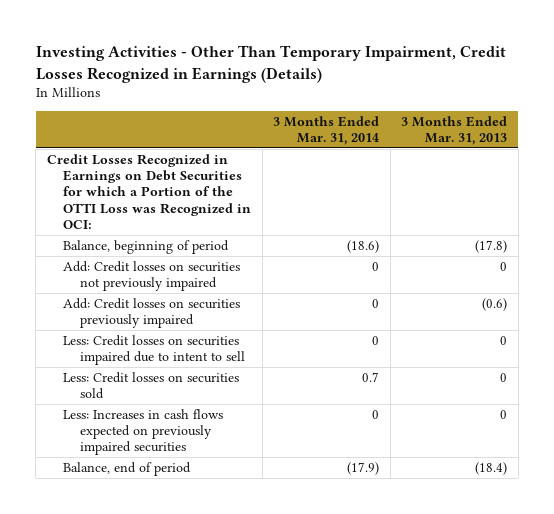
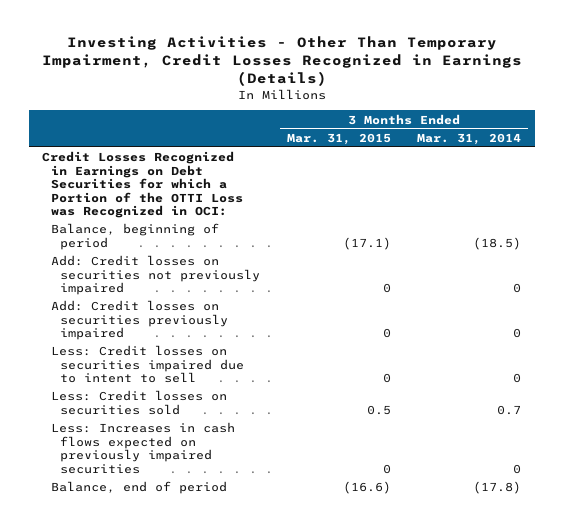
[401,115,508,145] 3 Months Ended Mar. 31, 2013 -> none
none -> [286,132,391,145] Mar. 31, 2015
[347,239,380,253] (18.6) -> [473,236,522,250] (18.5)
[347,461,380,475] (17.9) -> [473,481,522,495] (17.8)

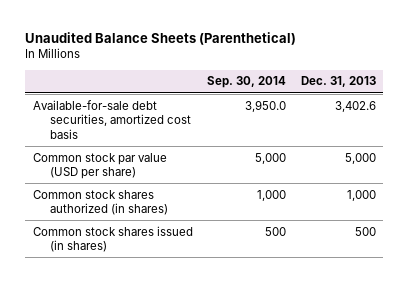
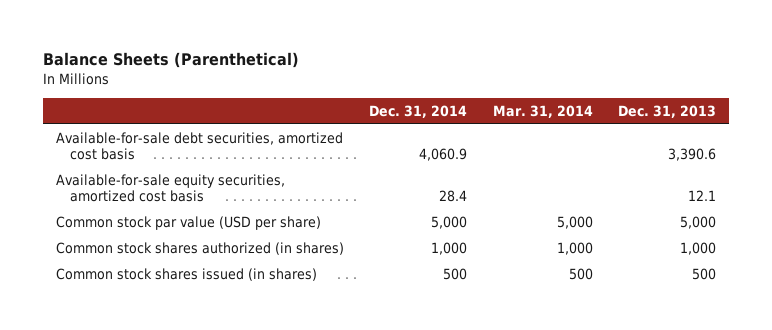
[25,32,297,46] Unaudited Balance Sheets (Parenthetical) -> [43,51,300,68] Balance Sheets (Parenthetical)
[207,76,287,89] Sep. 30, 2014 -> none
none -> [369,104,468,118] Dec. 31, 2014
none -> [492,104,593,118] Mar. 31, 2014
[334,100,376,112] 3,402.6 -> [667,148,716,162] 3,390.6
none -> [55,174,285,203] Available-for-sale equity securities, amortized cost basis

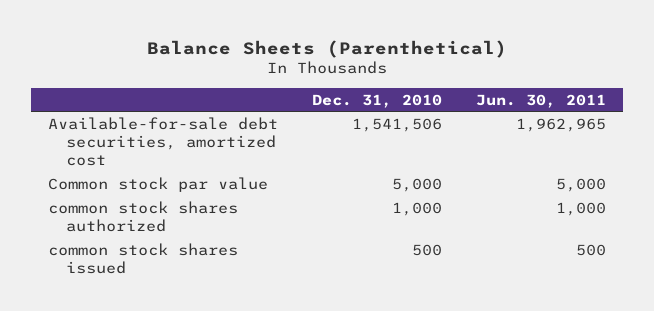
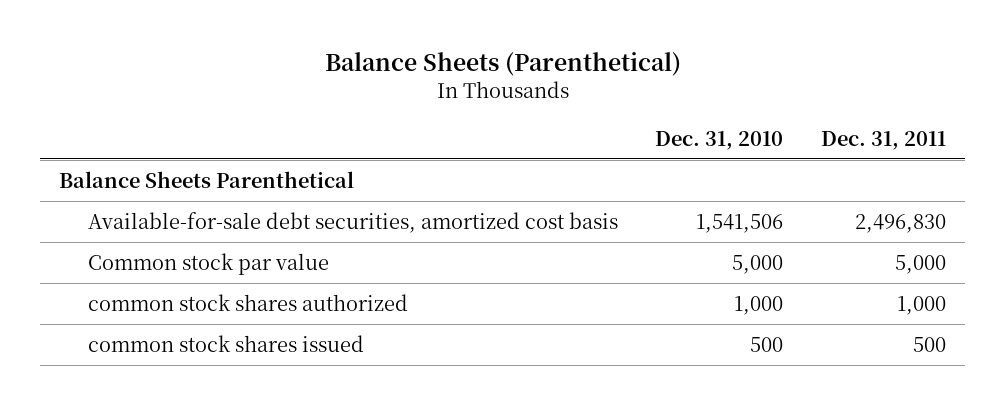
[476,93,607,108] Jun. 30, 2011 -> none
none -> [821,130,947,150] Dec. 31, 2011
none -> [59,170,355,188] Balance Sheets Parenthetical
[48,116,279,167] Available-for-sale debt securities, amortized cost -> [87,211,618,233] Available-for-sale debt securities, amortized cost basis

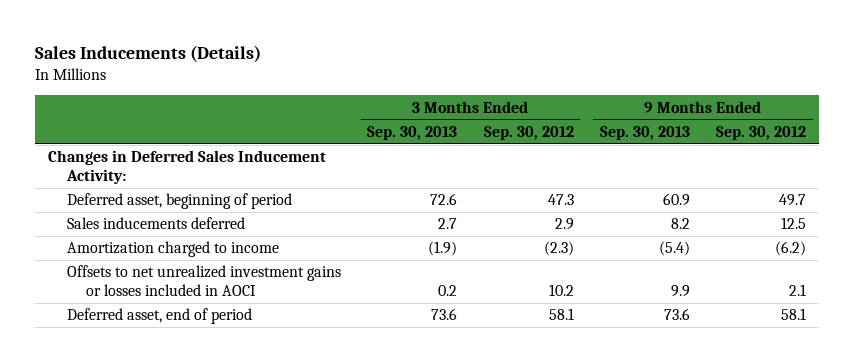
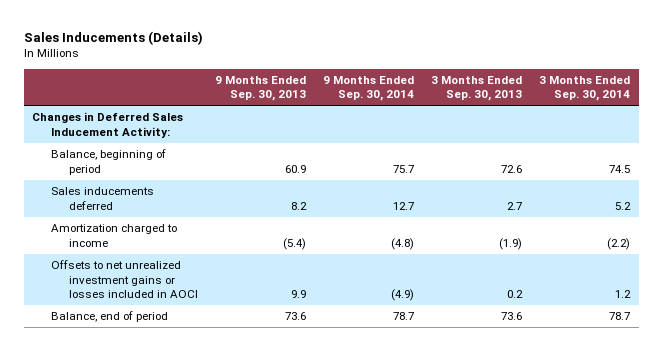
[483,126,574,141] Sep. 30, 2012 -> none
[716,126,807,141] Sep. 30, 2012 -> none
none -> [322,75,414,102] 9 Months Ended Sep. 30, 2014
none -> [539,75,631,102] 3 Months Ended Sep. 30, 2014
[66,193,292,210] Deferred asset, beginning of period -> [50,149,166,175] Balance, beginning of period
[66,308,252,325] Deferred asset, end of period -> [50,311,168,323] Balance, end of period

